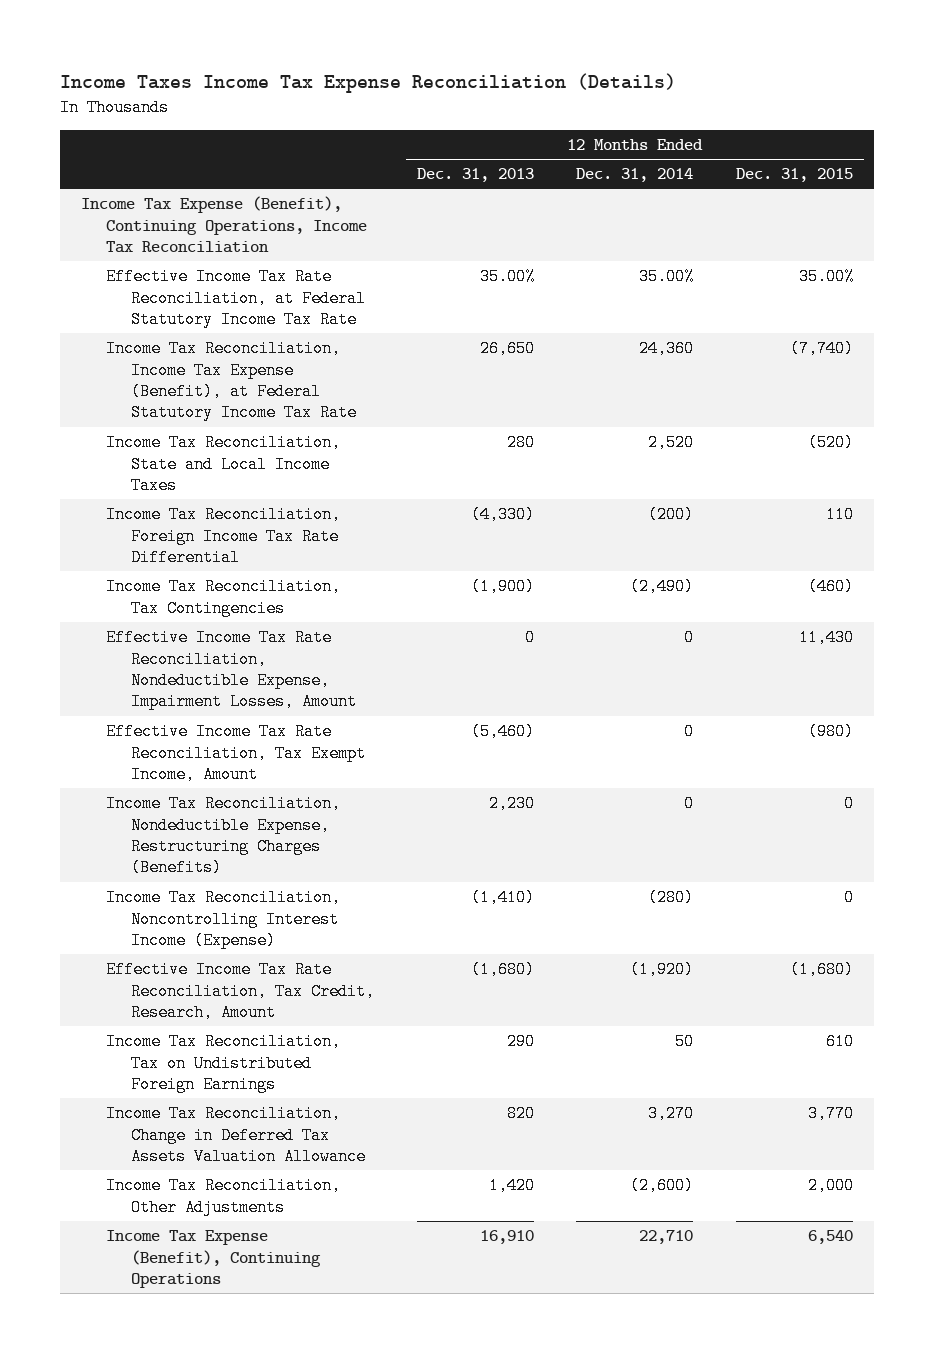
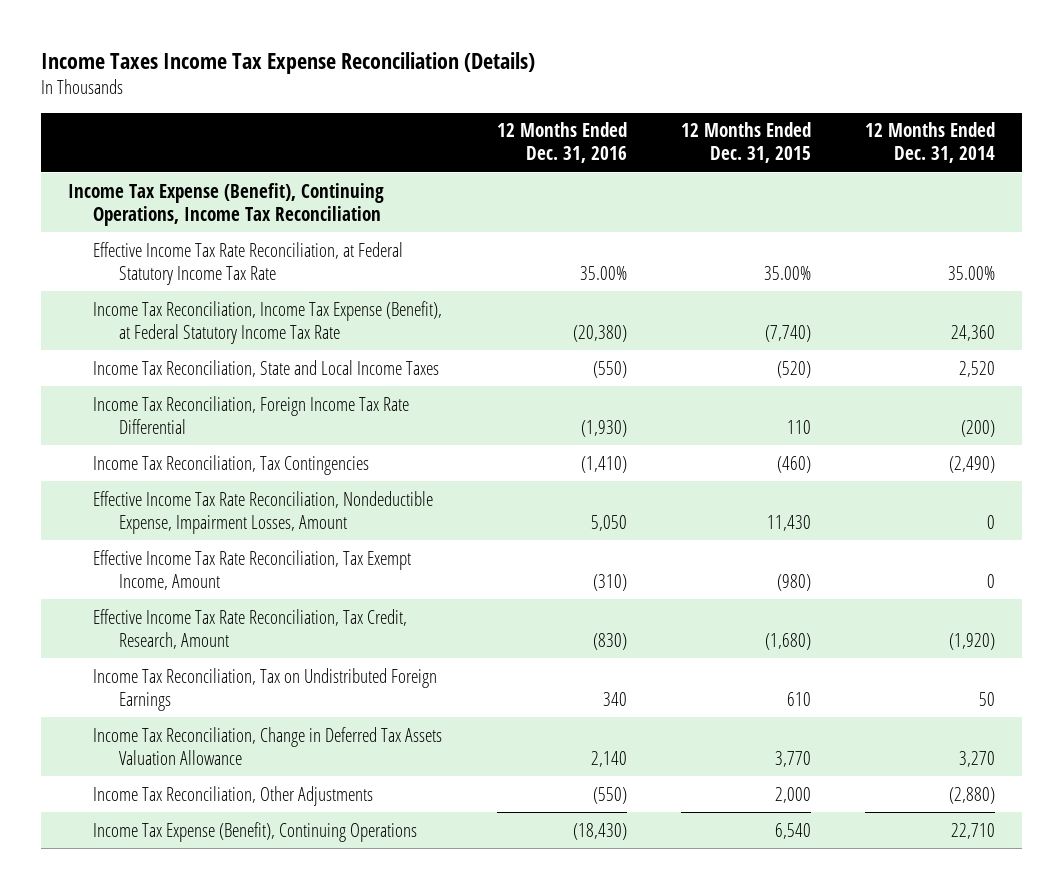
[416,168,534,183] Dec. 31, 2013 -> none
none -> [496,122,627,164] 12 Months Ended Dec. 31, 2016
[106,795,342,877] Income Tax Reconciliation, Nondeductible Expense, Restructuring Charges (Benefits) -> none
[106,889,342,950] Income Tax Reconciliation, Noncontrolling Interest Income (Expense) -> none
[630,1177,695,1195] (2,600) -> [949,786,996,804] (2,880)

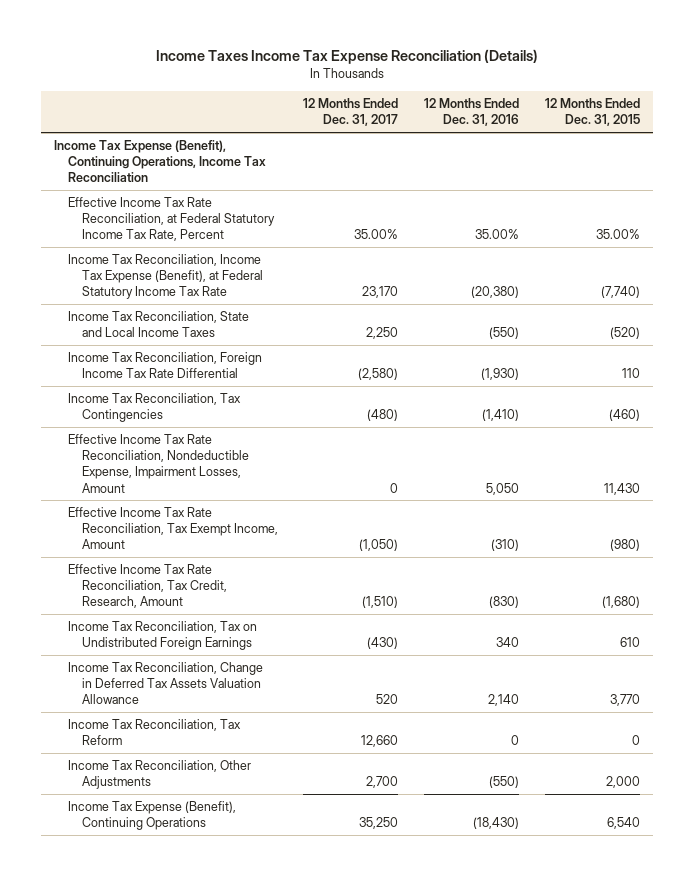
[865,122,996,164] 12 Months Ended Dec. 31, 2014 -> none
none -> [303,98,399,127] 12 Months Ended Dec. 31, 2017
[93,241,404,285] Effective Income Tax Rate Reconciliation, at Federal Statutory Income Tax Rate -> [68,196,275,242] Effective Income Tax Rate Reconciliation, at Federal Statutory Income Tax Rate, Percent
none -> [68,718,242,746] Income Tax Reconciliation, Tax Reform

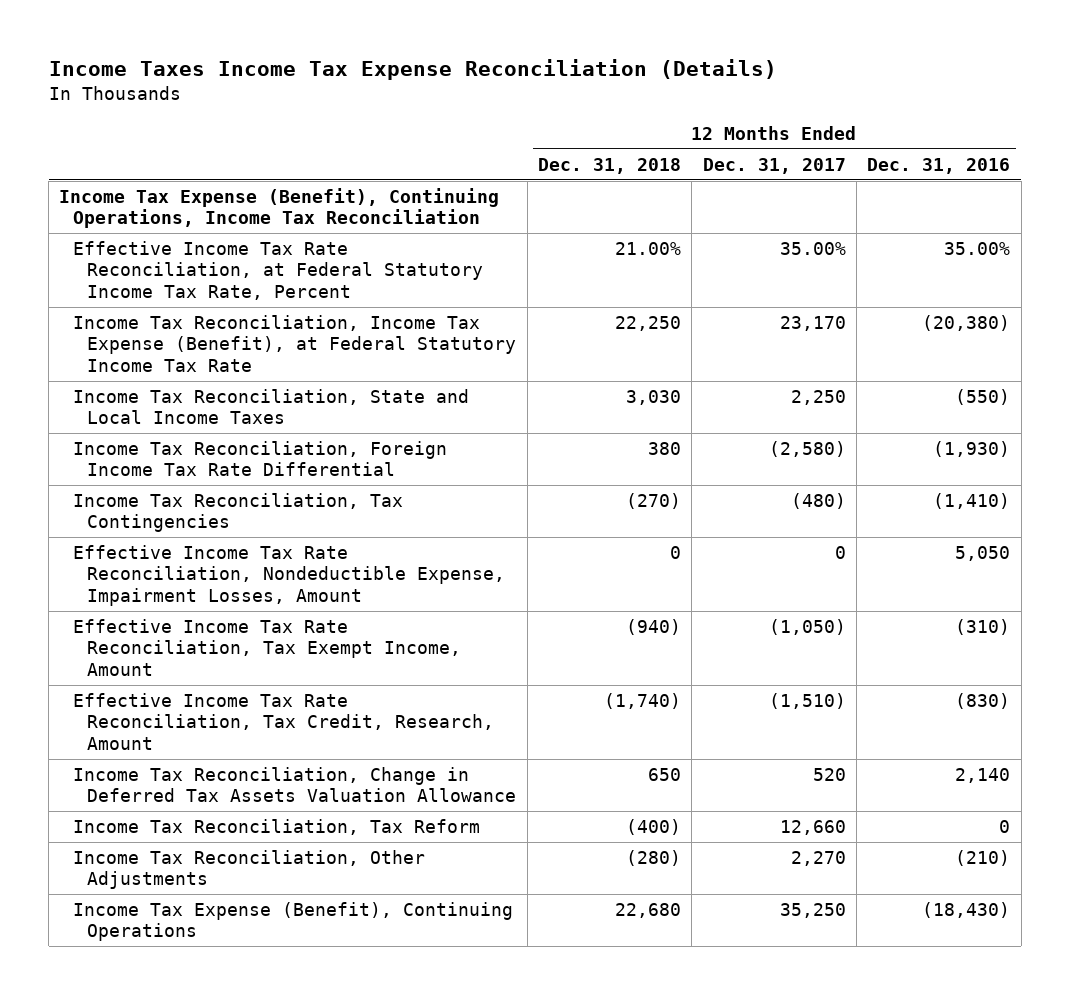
[544,98,640,127] 12 Months Ended Dec. 31, 2015 -> none
none -> [538,157,682,174] Dec. 31, 2018
[68,620,258,651] Income Tax Reconciliation, Tax on Undistributed Foreign Earnings -> none
[366,776,399,789] 2,700 -> [790,851,846,867] 2,270
[489,776,520,789] (550) -> [955,850,1011,867] (210)

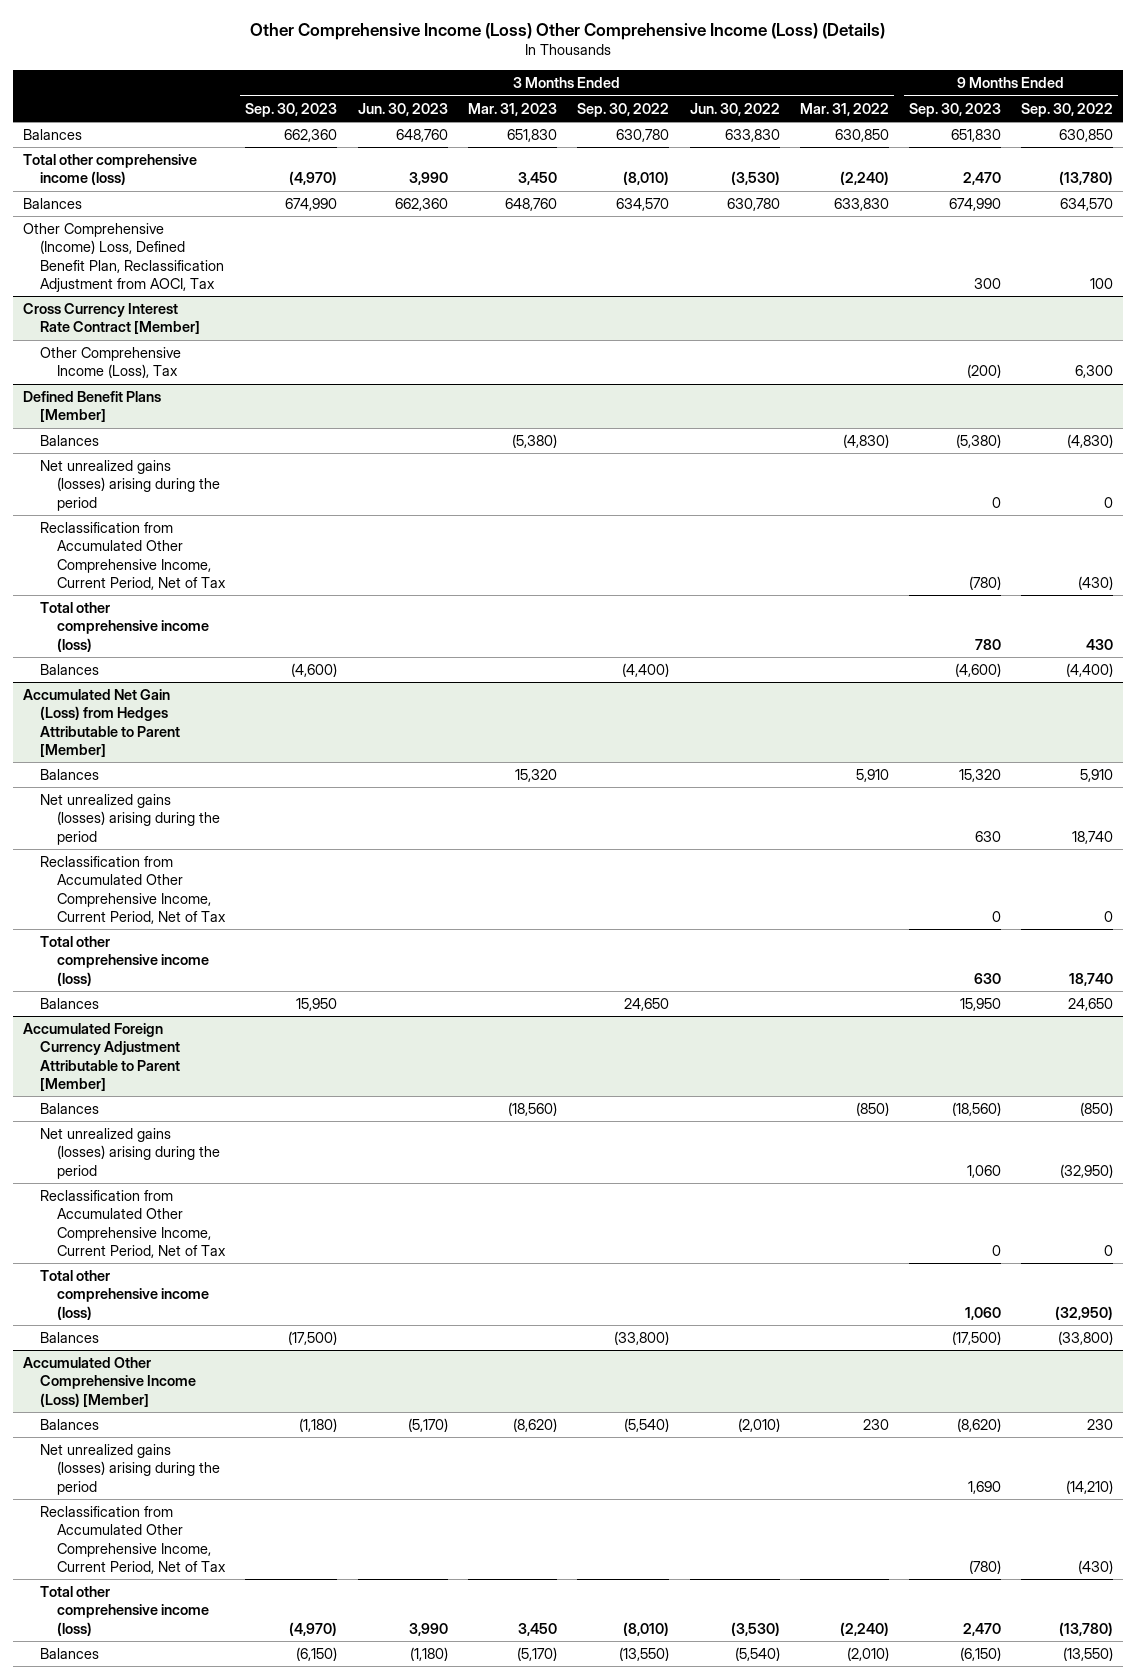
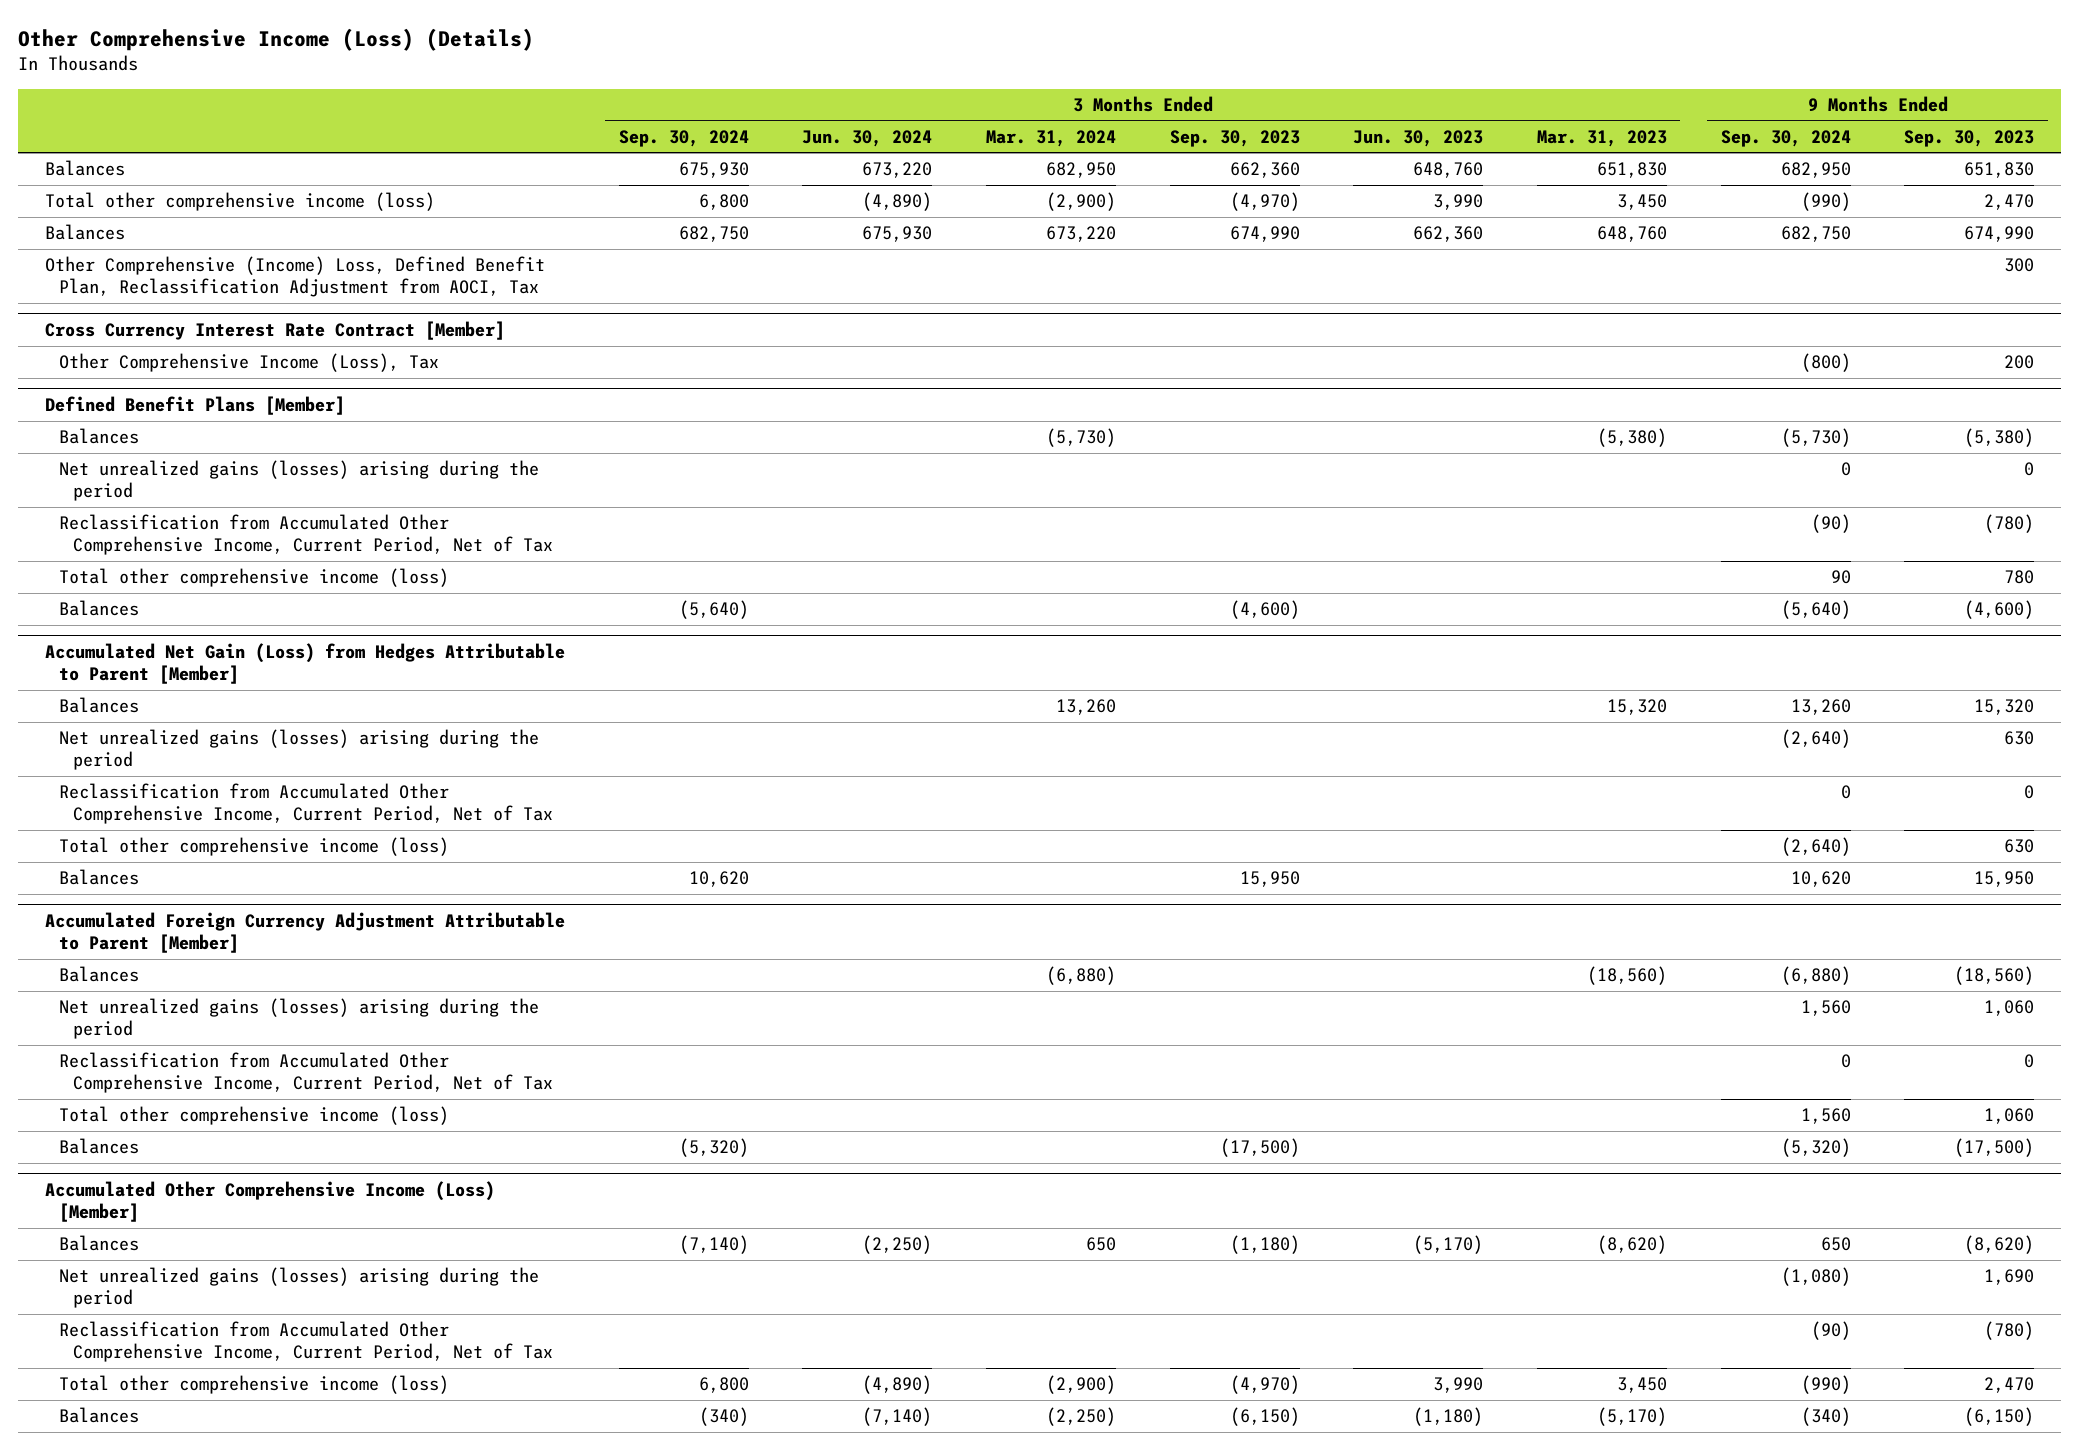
[250,22,886,40] Other Comprehensive Income (Loss) Other Comprehensive Income (Loss) (Details) -> [17,28,534,52] Other Comprehensive Income (Loss) (Details)
[577,102,670,117] Sep. 30, 2022 -> none
[689,102,780,116] Jun. 30, 2022 -> none
[799,102,889,116] Mar. 31, 2022 -> none
[1021,102,1114,117] Sep. 30, 2022 -> none
none -> [618,129,749,147] Sep. 30, 2024
none -> [802,129,933,147] Jun. 30, 2024
none -> [985,129,1116,147] Mar. 31, 2024
none -> [1720,129,1851,147] Sep. 30, 2024
[967,364,1002,379] (200) -> [2004,355,2035,370] 200

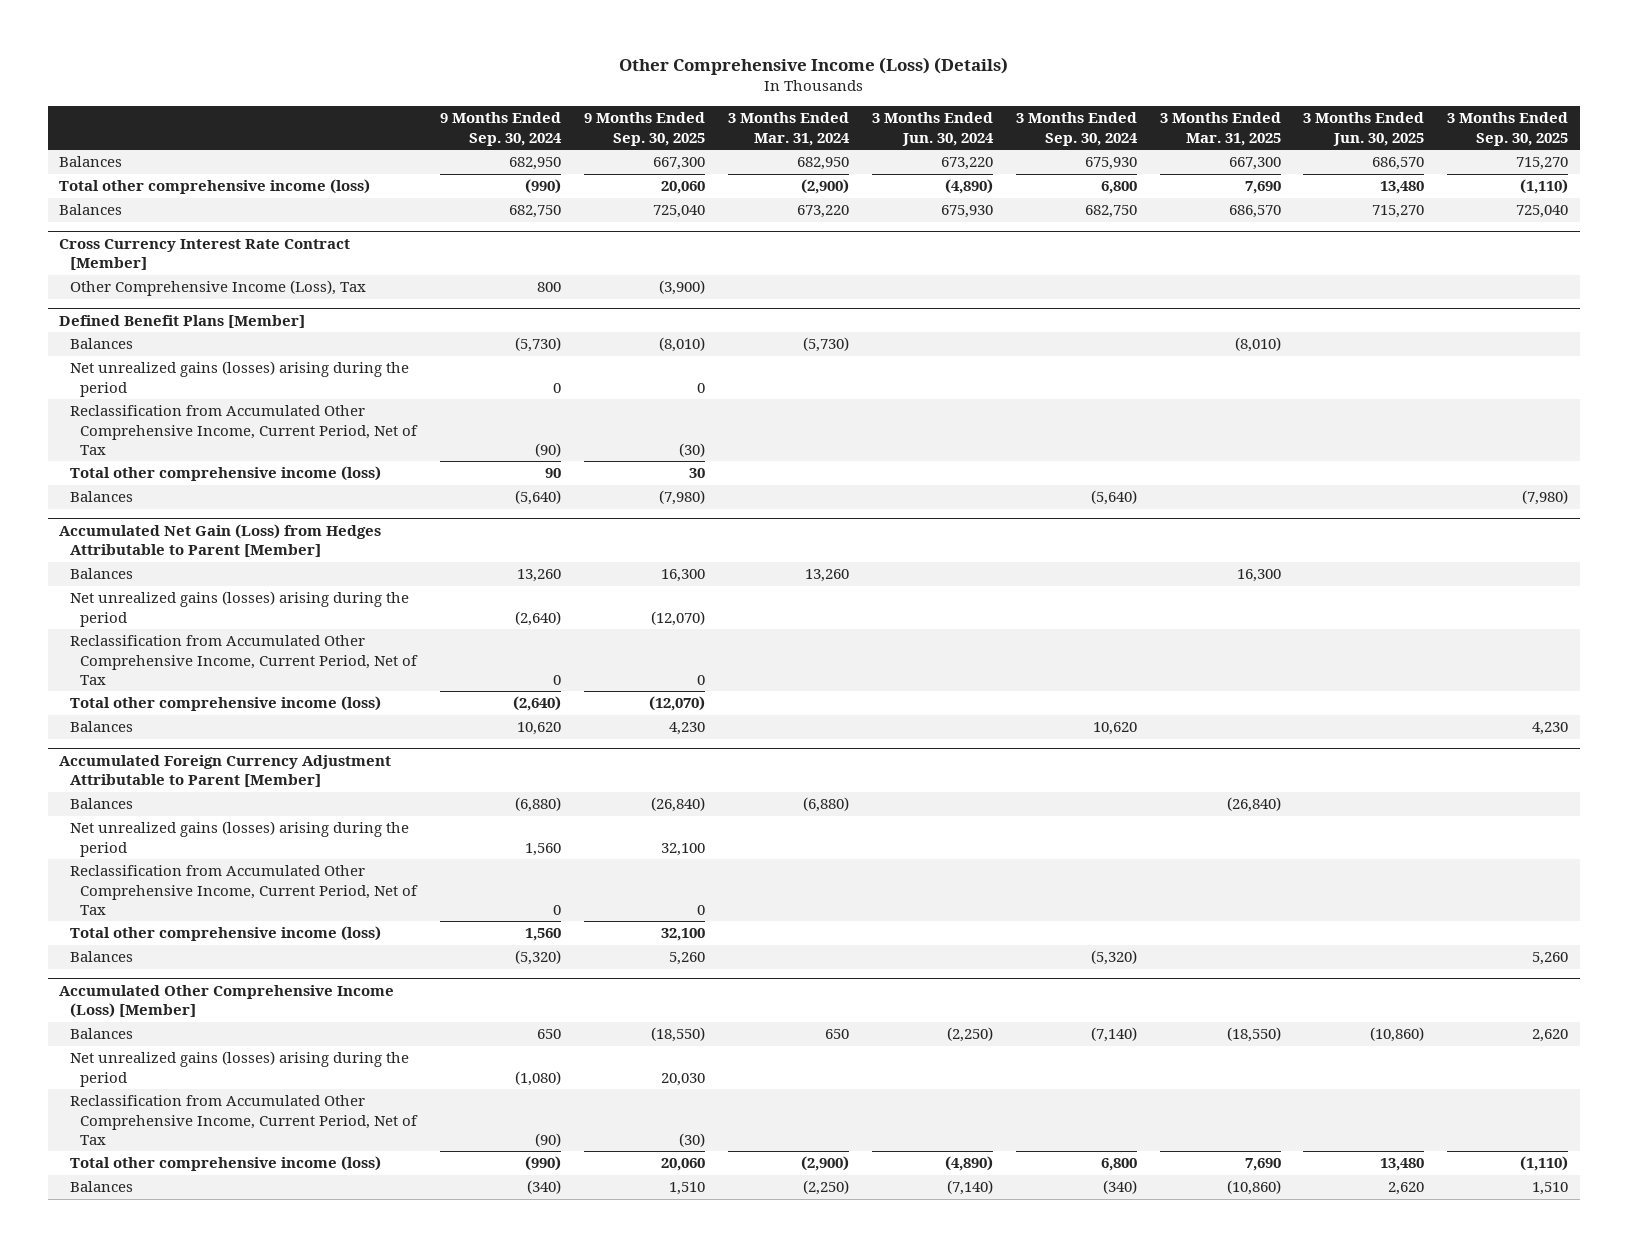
[1169,129,1300,147] Sep. 30, 2023 -> none
[1353,129,1484,147] Jun. 30, 2023 -> none
[1537,129,1668,147] Mar. 31, 2023 -> none
[1904,129,2035,147] Sep. 30, 2023 -> none
none -> [584,112,706,146] 9 Months Ended Sep. 30, 2025
none -> [1159,112,1281,146] 3 Months Ended Mar. 31, 2025
none -> [1303,112,1425,146] 3 Months Ended Jun. 30, 2025
none -> [1447,112,1569,146] 3 Months Ended Sep. 30, 2025
[44,256,545,298] Other Comprehensive (Income) Loss, Defined Benefit Plan, Reclassification Adjustment from AOCI, Tax -> none
[1800,353,1851,373] (800) -> [537,282,562,293] 800

